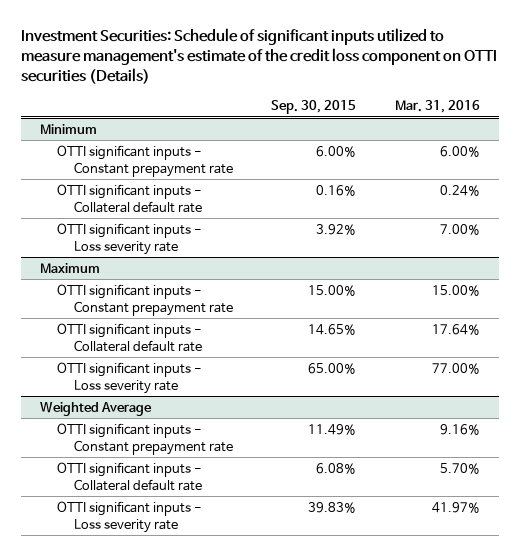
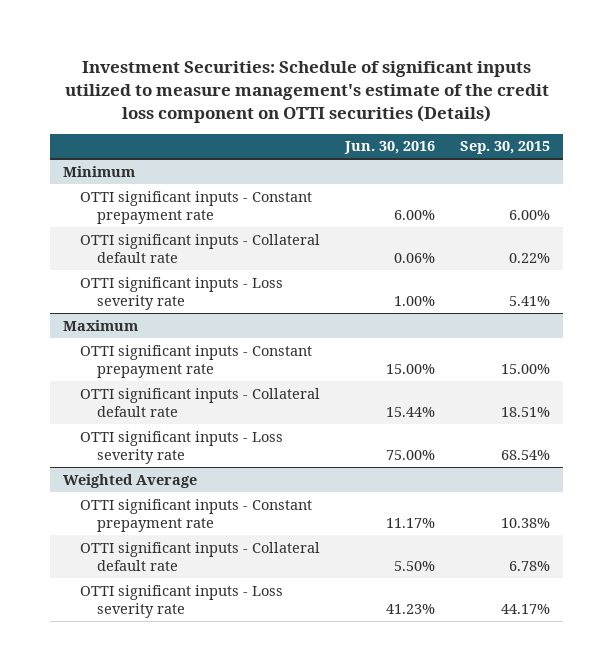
[394,100,480,114] Mar. 31, 2016 -> none
none -> [344,141,436,155] Jun. 30, 2016
[316,184,357,196] 0.16% -> [509,253,551,264] 0.22%
[316,223,357,235] 3.92% -> [509,296,551,307] 5.41%
[308,323,357,335] 14.65% -> [501,407,551,418] 18.51%
[308,362,357,374] 65.00% -> [501,450,551,461] 68.54%
[308,423,357,435] 11.49% -> [501,518,551,529] 10.38%
[316,462,357,474] 6.08% -> [509,561,551,572] 6.78%
[308,501,357,513] 39.83% -> [501,604,551,615] 44.17%

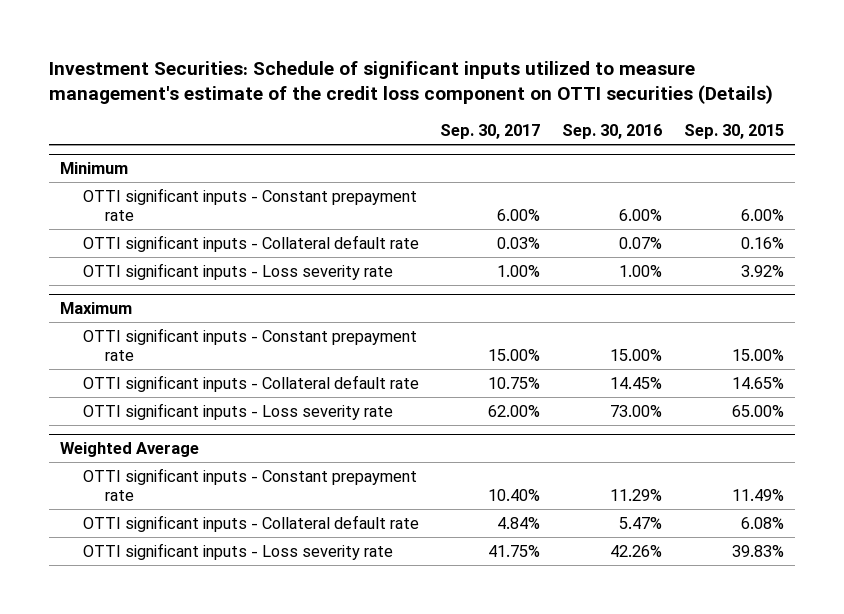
[344,141,436,155] Jun. 30, 2016 -> none
none -> [440,124,541,140] Sep. 30, 2017
none -> [562,124,663,140] Sep. 30, 2016
[509,253,551,264] 0.22% -> [740,236,784,249] 0.16%
[509,296,551,307] 5.41% -> [740,264,784,277] 3.92%
[501,407,551,418] 18.51% -> [731,376,784,389] 14.65%
[501,450,551,461] 68.54% -> [731,404,784,417] 65.00%
[501,518,551,529] 10.38% -> [731,488,784,501] 11.49%
[509,561,551,572] 6.78% -> [740,516,784,529] 6.08%
[501,604,551,615] 44.17% -> [731,544,784,557] 39.83%

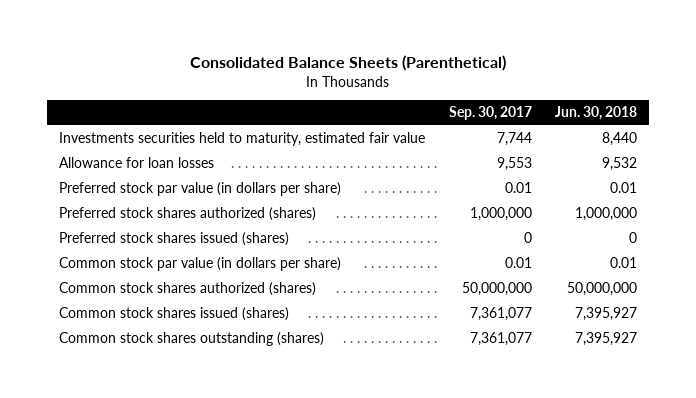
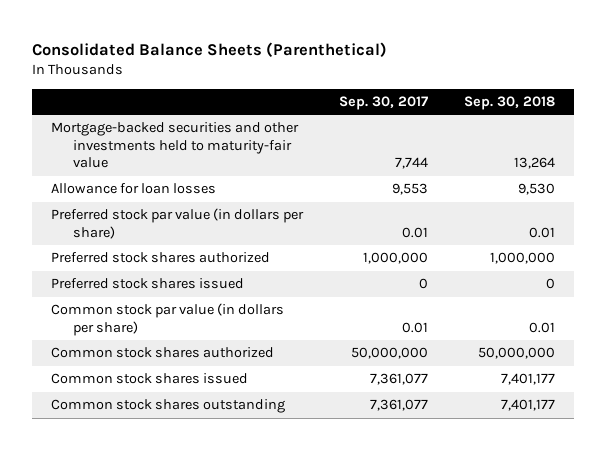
[555,106,638,121] Jun. 30, 2018 -> none
none -> [464,95,556,110] Sep. 30, 2018
[58,132,425,147] Investments securities held to maturity, estimated fair value -> [50,122,299,169] Mortgage-backed securities and other investments held to maturity-fair value
[58,207,316,222] Preferred stock shares authorized (shares) -> [50,252,270,264] Preferred stock shares authorized
[58,232,289,247] Preferred stock shares issued (shares) -> [50,278,244,290] Preferred stock shares issued
[58,282,316,297] Common stock shares authorized (shares) -> [50,347,274,359] Common stock shares authorized
[58,307,289,322] Common stock shares issued (shares) -> [50,373,248,385] Common stock shares issued
[58,332,324,347] Common stock shares outstanding (shares) -> [50,399,285,414] Common stock shares outstanding

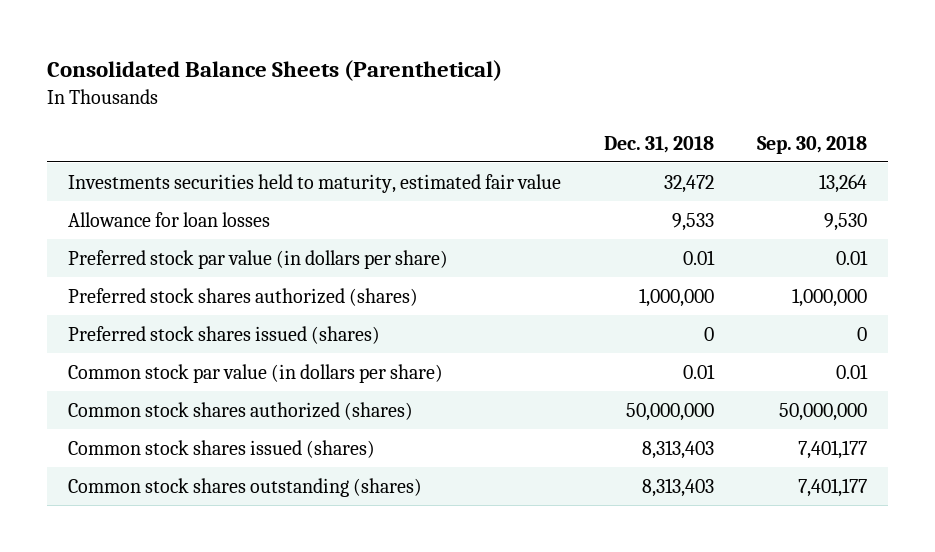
[338,95,428,110] Sep. 30, 2017 -> none
none -> [603,135,714,153] Dec. 31, 2018
[50,122,299,169] Mortgage-backed securities and other investments held to maturity-fair value -> [68,173,562,193] Investments securities held to maturity, estimated fair value
[50,252,270,264] Preferred stock shares authorized -> [68,287,419,306] Preferred stock shares authorized (shares)
[50,278,244,290] Preferred stock shares issued -> [68,325,381,344] Preferred stock shares issued (shares)
[50,347,274,359] Common stock shares authorized -> [68,401,414,420] Common stock shares authorized (shares)
[50,373,248,385] Common stock shares issued -> [68,439,376,458] Common stock shares issued (shares)
[50,399,285,414] Common stock shares outstanding -> [68,477,423,497] Common stock shares outstanding (shares)

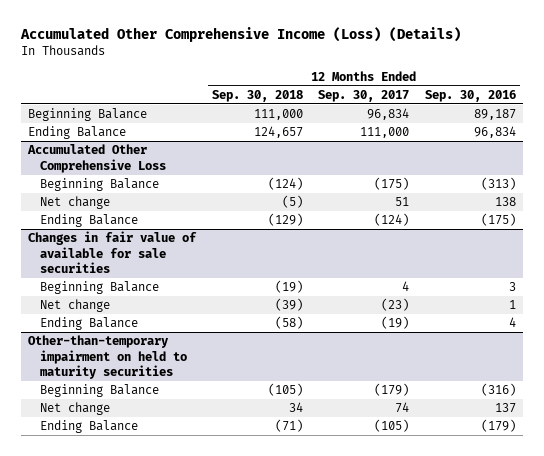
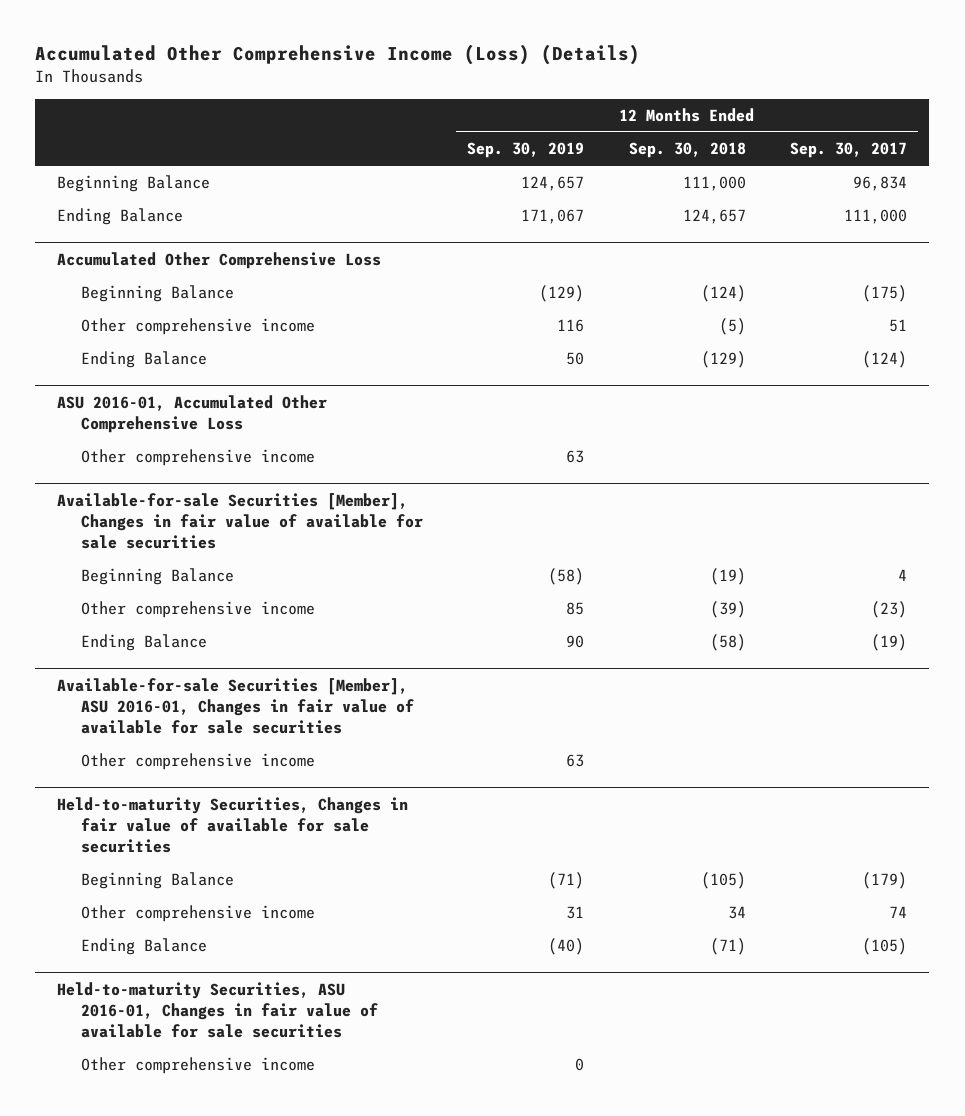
[424,89,516,102] Sep. 30, 2016 -> none
none -> [467,142,585,159] Sep. 30, 2019
[39,196,110,210] Net change -> [80,318,315,336] Other comprehensive income
none -> [57,394,328,433] ASU 2016-01, Accumulated Other Comprehensive Loss
none -> [80,449,315,467] Other comprehensive income
[28,231,198,273] Changes in fair value of available for sale securities -> [57,492,423,549] Available-for-sale Securities [Member], Changes in fair value of available for sale securities
[39,299,110,313] Net change -> [80,601,315,619] Other comprehensive income
[28,335,187,379] Other-than-temporary impairment on held to maturity securities -> none
none -> [57,677,414,734] Available-for-sale Securities [Member], ASU 2016-01, Changes in fair value of available for sale securities
none -> [80,753,315,771] Other comprehensive income
none -> [57,796,409,853] Held-to-maturity Securities, Changes in fair value of available for sale securities
[39,402,110,416] Net change -> [80,905,315,923] Other comprehensive income
none -> [57,981,378,1038] Held-to-maturity Securities, ASU 2016-01, Changes in fair value of available for sale securities
none -> [80,1057,315,1075] Other comprehensive income

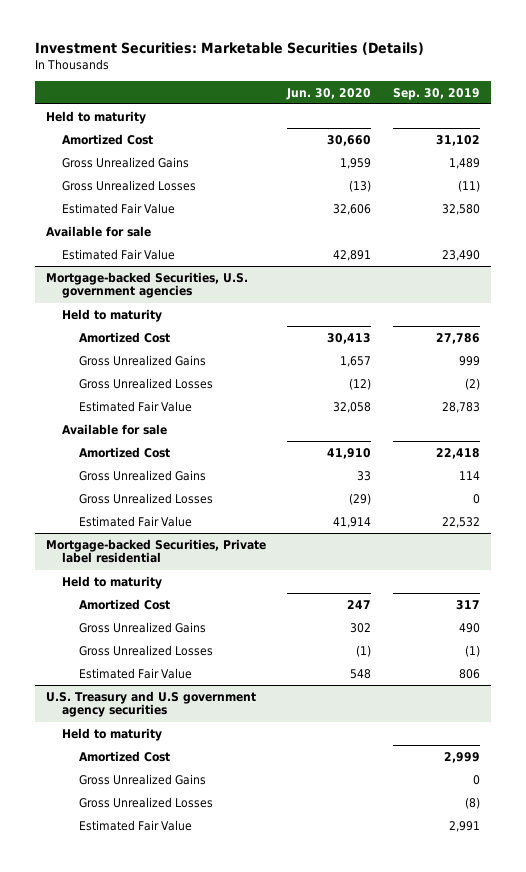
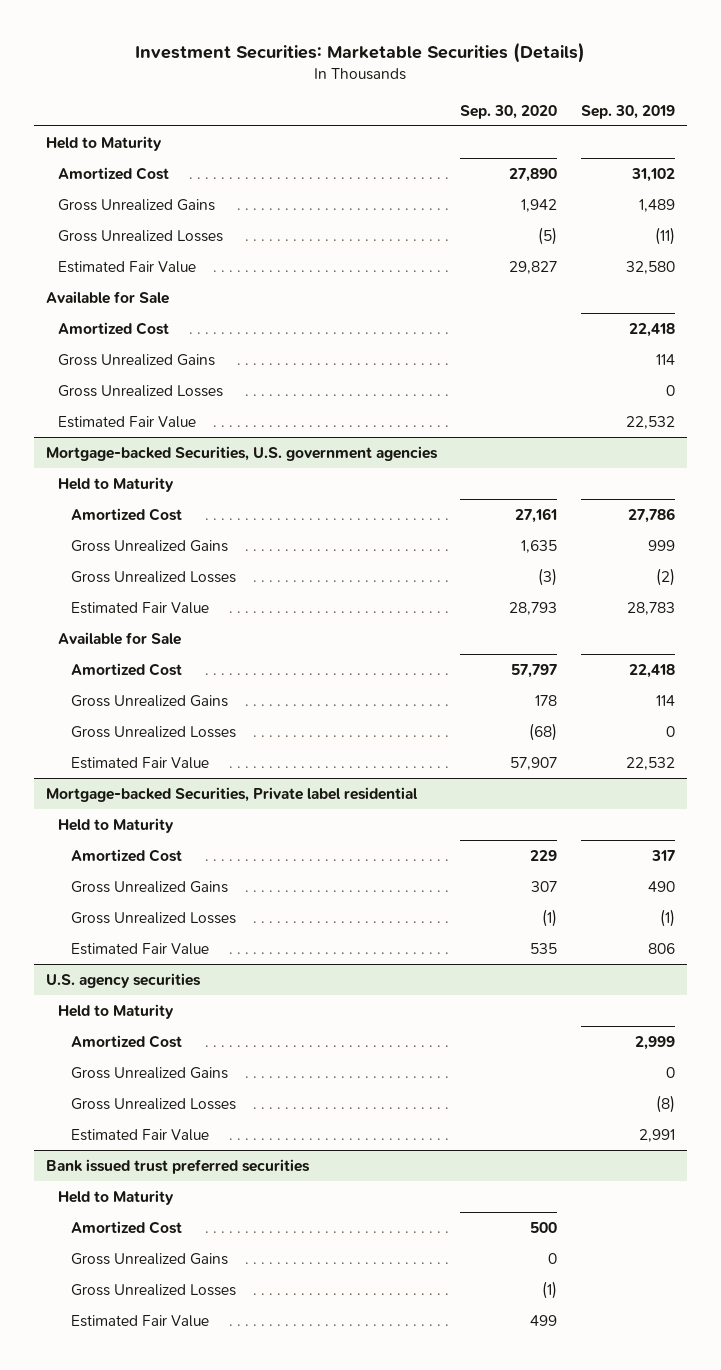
[286,87,372,100] Jun. 30, 2020 -> none
none -> [460,104,558,119] Sep. 30, 2020
[45,110,146,124] Held to maturity -> [45,135,162,151] Held to Maturity
[45,225,151,237] Available for sale -> [45,290,169,304] Available for Sale
none -> [58,321,170,335] Amortized Cost
none -> [58,353,216,366] Gross Unrealized Gains
none -> [58,384,224,397] Gross Unrealized Losses
[442,249,481,261] 23,490 -> [626,415,676,429] 22,532
[62,308,163,322] Held to maturity -> [58,476,175,492] Held to Maturity
[62,423,168,435] Available for sale -> [58,631,182,645] Available for Sale
[62,575,163,589] Held to maturity -> [58,817,175,833] Held to Maturity
[45,690,256,718] U.S. Treasury and U.S government agency securities -> [45,972,201,988] U.S. agency securities
[62,727,163,741] Held to maturity -> [58,1003,175,1019] Held to Maturity
none -> [45,1158,310,1174] Bank issued trust preferred securities
none -> [58,1189,175,1205] Held to Maturity
none -> [71,1220,183,1234] Amortized Cost
none -> [71,1252,229,1265] Gross Unrealized Gains
none -> [71,1283,237,1296] Gross Unrealized Losses
none -> [71,1314,210,1327] Estimated Fair Value

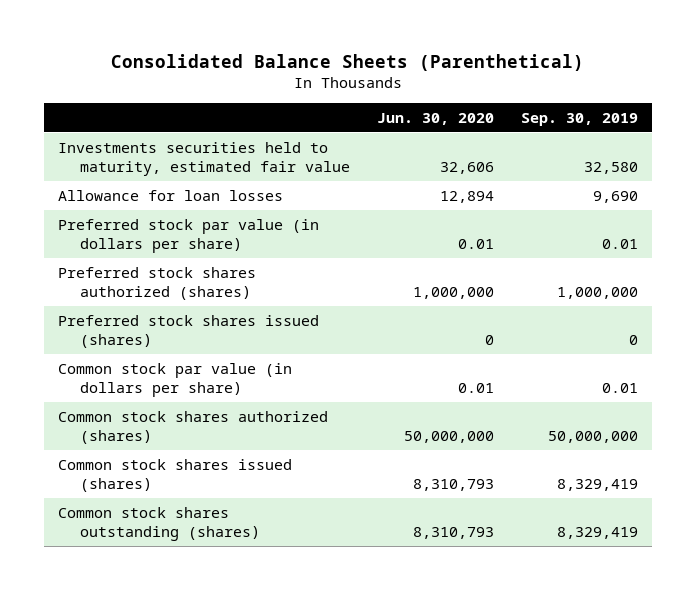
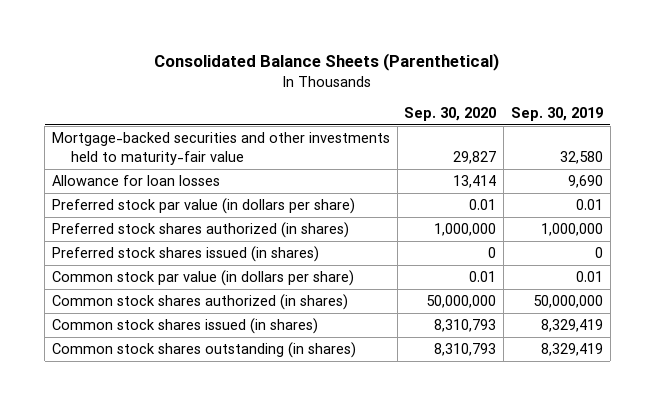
[377,112,495,125] Jun. 30, 2020 -> none
none -> [404,107,497,122] Sep. 30, 2020
[57,141,351,177] Investments securities held to maturity, estimated fair value -> [52,132,391,165] Mortgage-backed securities and other investments held to maturity-fair value
[57,266,256,301] Preferred stock shares authorized (shares) -> [52,222,350,239] Preferred stock shares authorized (in shares)
[57,314,319,349] Preferred stock shares issued (shares) -> [52,246,320,263] Preferred stock shares issued (in shares)
[57,410,328,445] Common stock shares authorized (shares) -> [52,294,349,311] Common stock shares authorized (in shares)
[57,458,292,493] Common stock shares issued (shares) -> [52,318,319,335] Common stock shares issued (in shares)
[57,506,261,542] Common stock shares outstanding (shares) -> [52,342,357,359] Common stock shares outstanding (in shares)

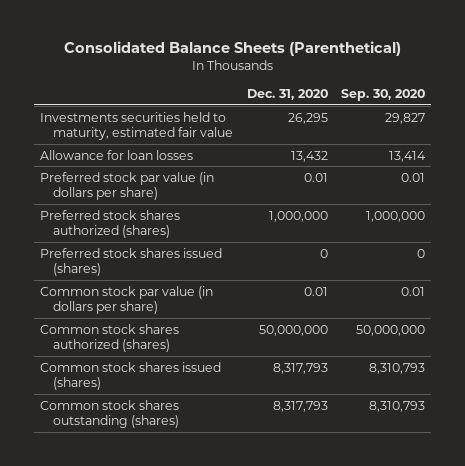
[510,107,603,122] Sep. 30, 2019 -> none
none -> [246,88,328,100] Dec. 31, 2020
[52,132,391,165] Mortgage-backed securities and other investments held to maturity-fair value -> [40,111,234,140] Investments securities held to maturity, estimated fair value
[52,222,350,239] Preferred stock shares authorized (in shares) -> [40,209,181,238] Preferred stock shares authorized (shares)
[52,246,320,263] Preferred stock shares issued (in shares) -> [40,247,223,276] Preferred stock shares issued (shares)
[52,294,349,311] Common stock shares authorized (in shares) -> [40,323,180,352] Common stock shares authorized (shares)
[52,318,319,335] Common stock shares issued (in shares) -> [40,361,222,390] Common stock shares issued (shares)
[52,342,357,359] Common stock shares outstanding (in shares) -> [40,399,180,428] Common stock shares outstanding (shares)

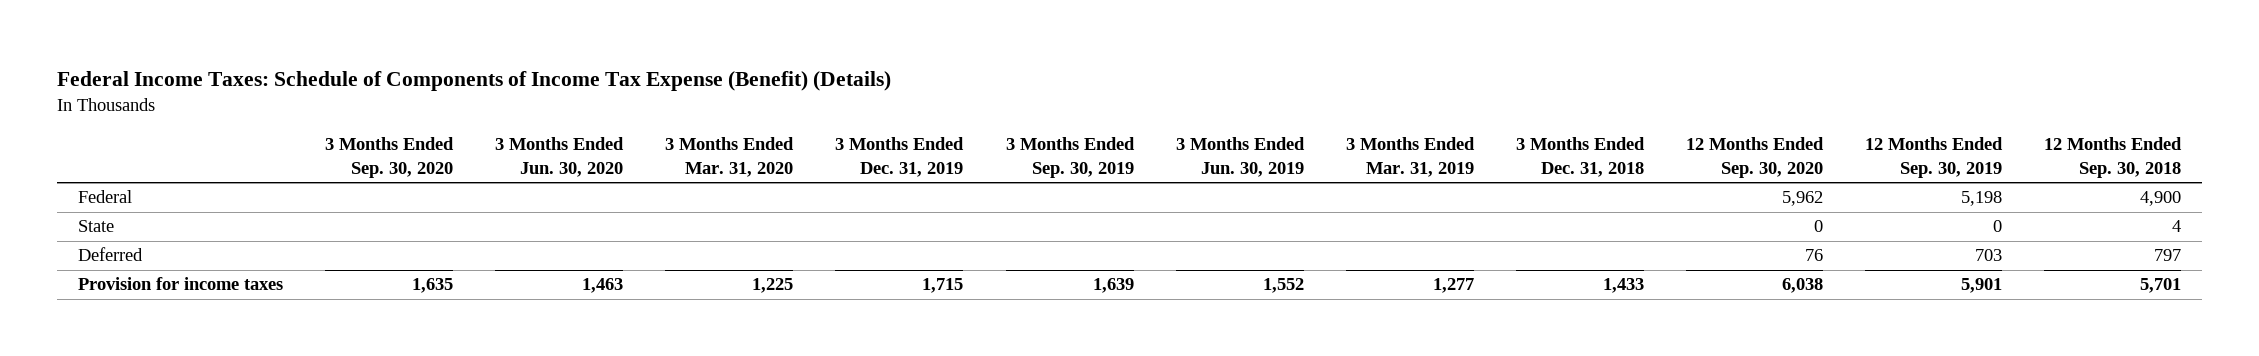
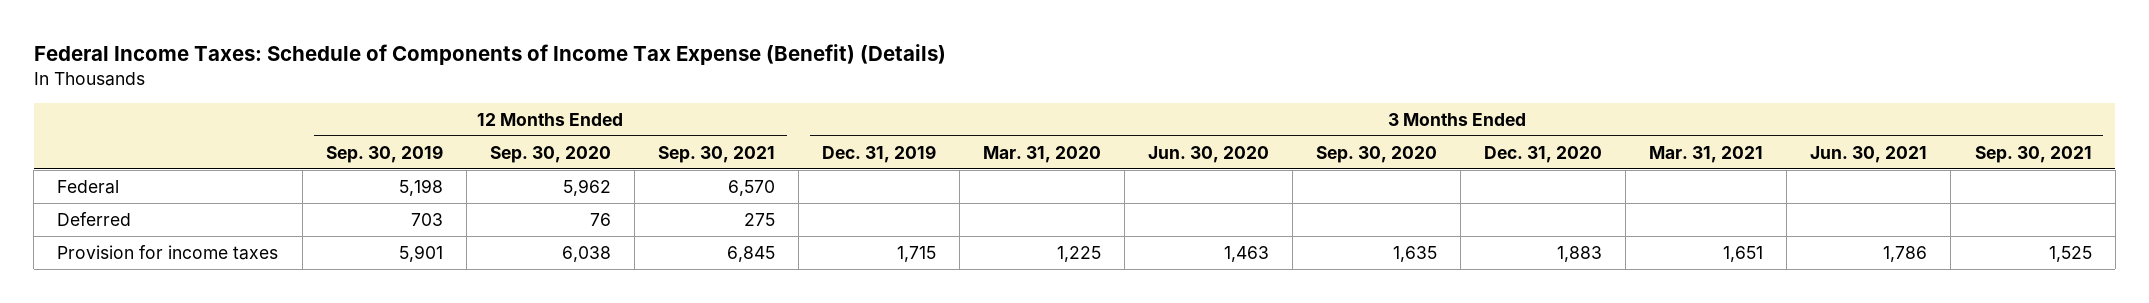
[1005,137,1135,178] 3 Months Ended Sep. 30, 2019 -> none
[1175,137,1305,177] 3 Months Ended Jun. 30, 2019 -> none
[1345,137,1475,177] 3 Months Ended Mar. 31, 2019 -> none
[1515,137,1645,177] 3 Months Ended Dec. 31, 2018 -> none
[2044,137,2183,178] 12 Months Ended Sep. 30, 2018 -> none
none -> [657,145,775,163] Sep. 30, 2021
none -> [1484,145,1603,163] Dec. 31, 2020
none -> [1649,145,1764,163] Mar. 31, 2021
none -> [1810,145,1928,163] Jun. 30, 2021
none -> [1974,145,2092,163] Sep. 30, 2021
[78,220,115,233] State -> none

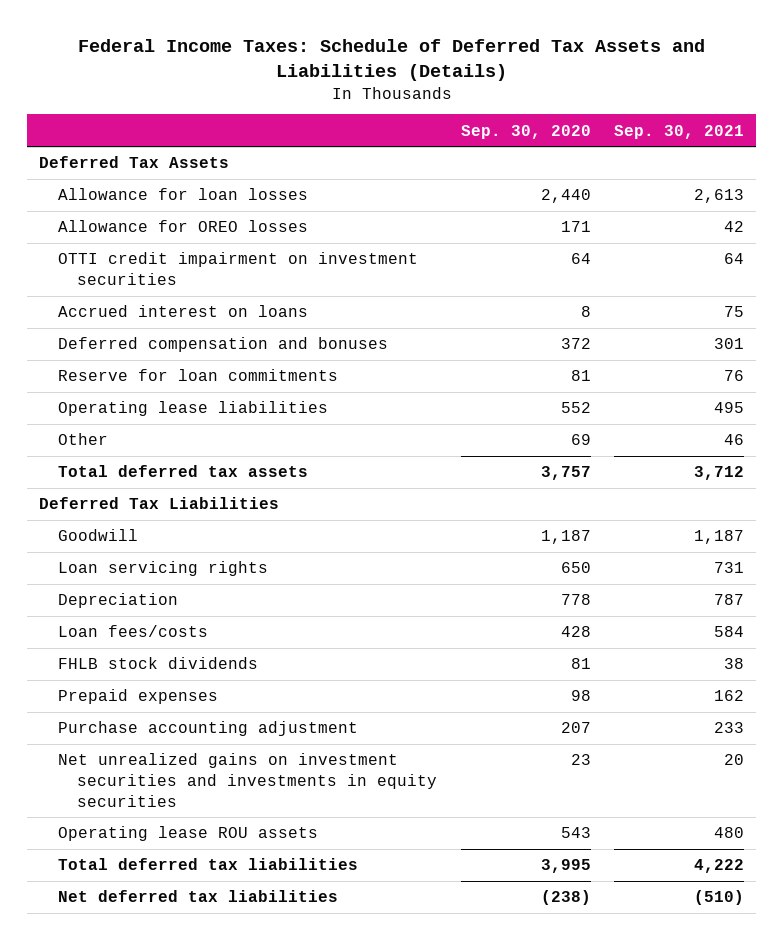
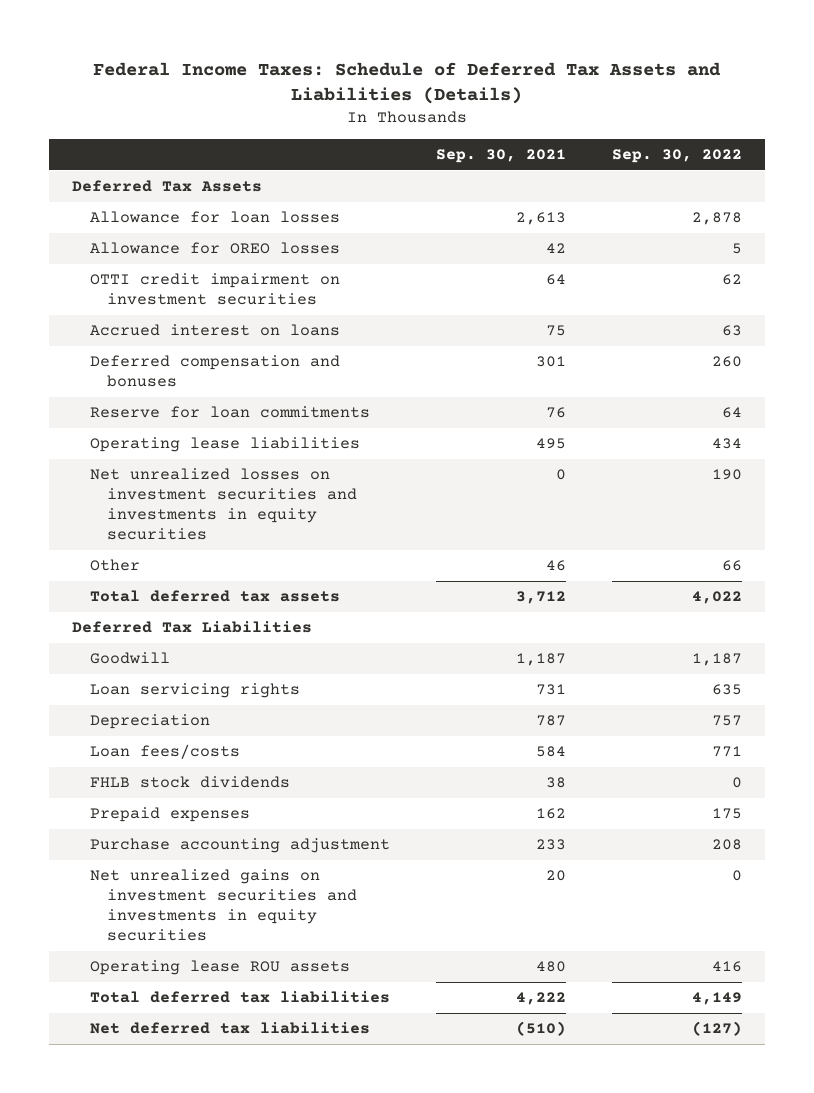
[460,124,591,139] Sep. 30, 2020 -> none
none -> [611,148,742,163] Sep. 30, 2022
none -> [89,468,357,541] Net unrealized losses on investment securities and investments in equity securities

